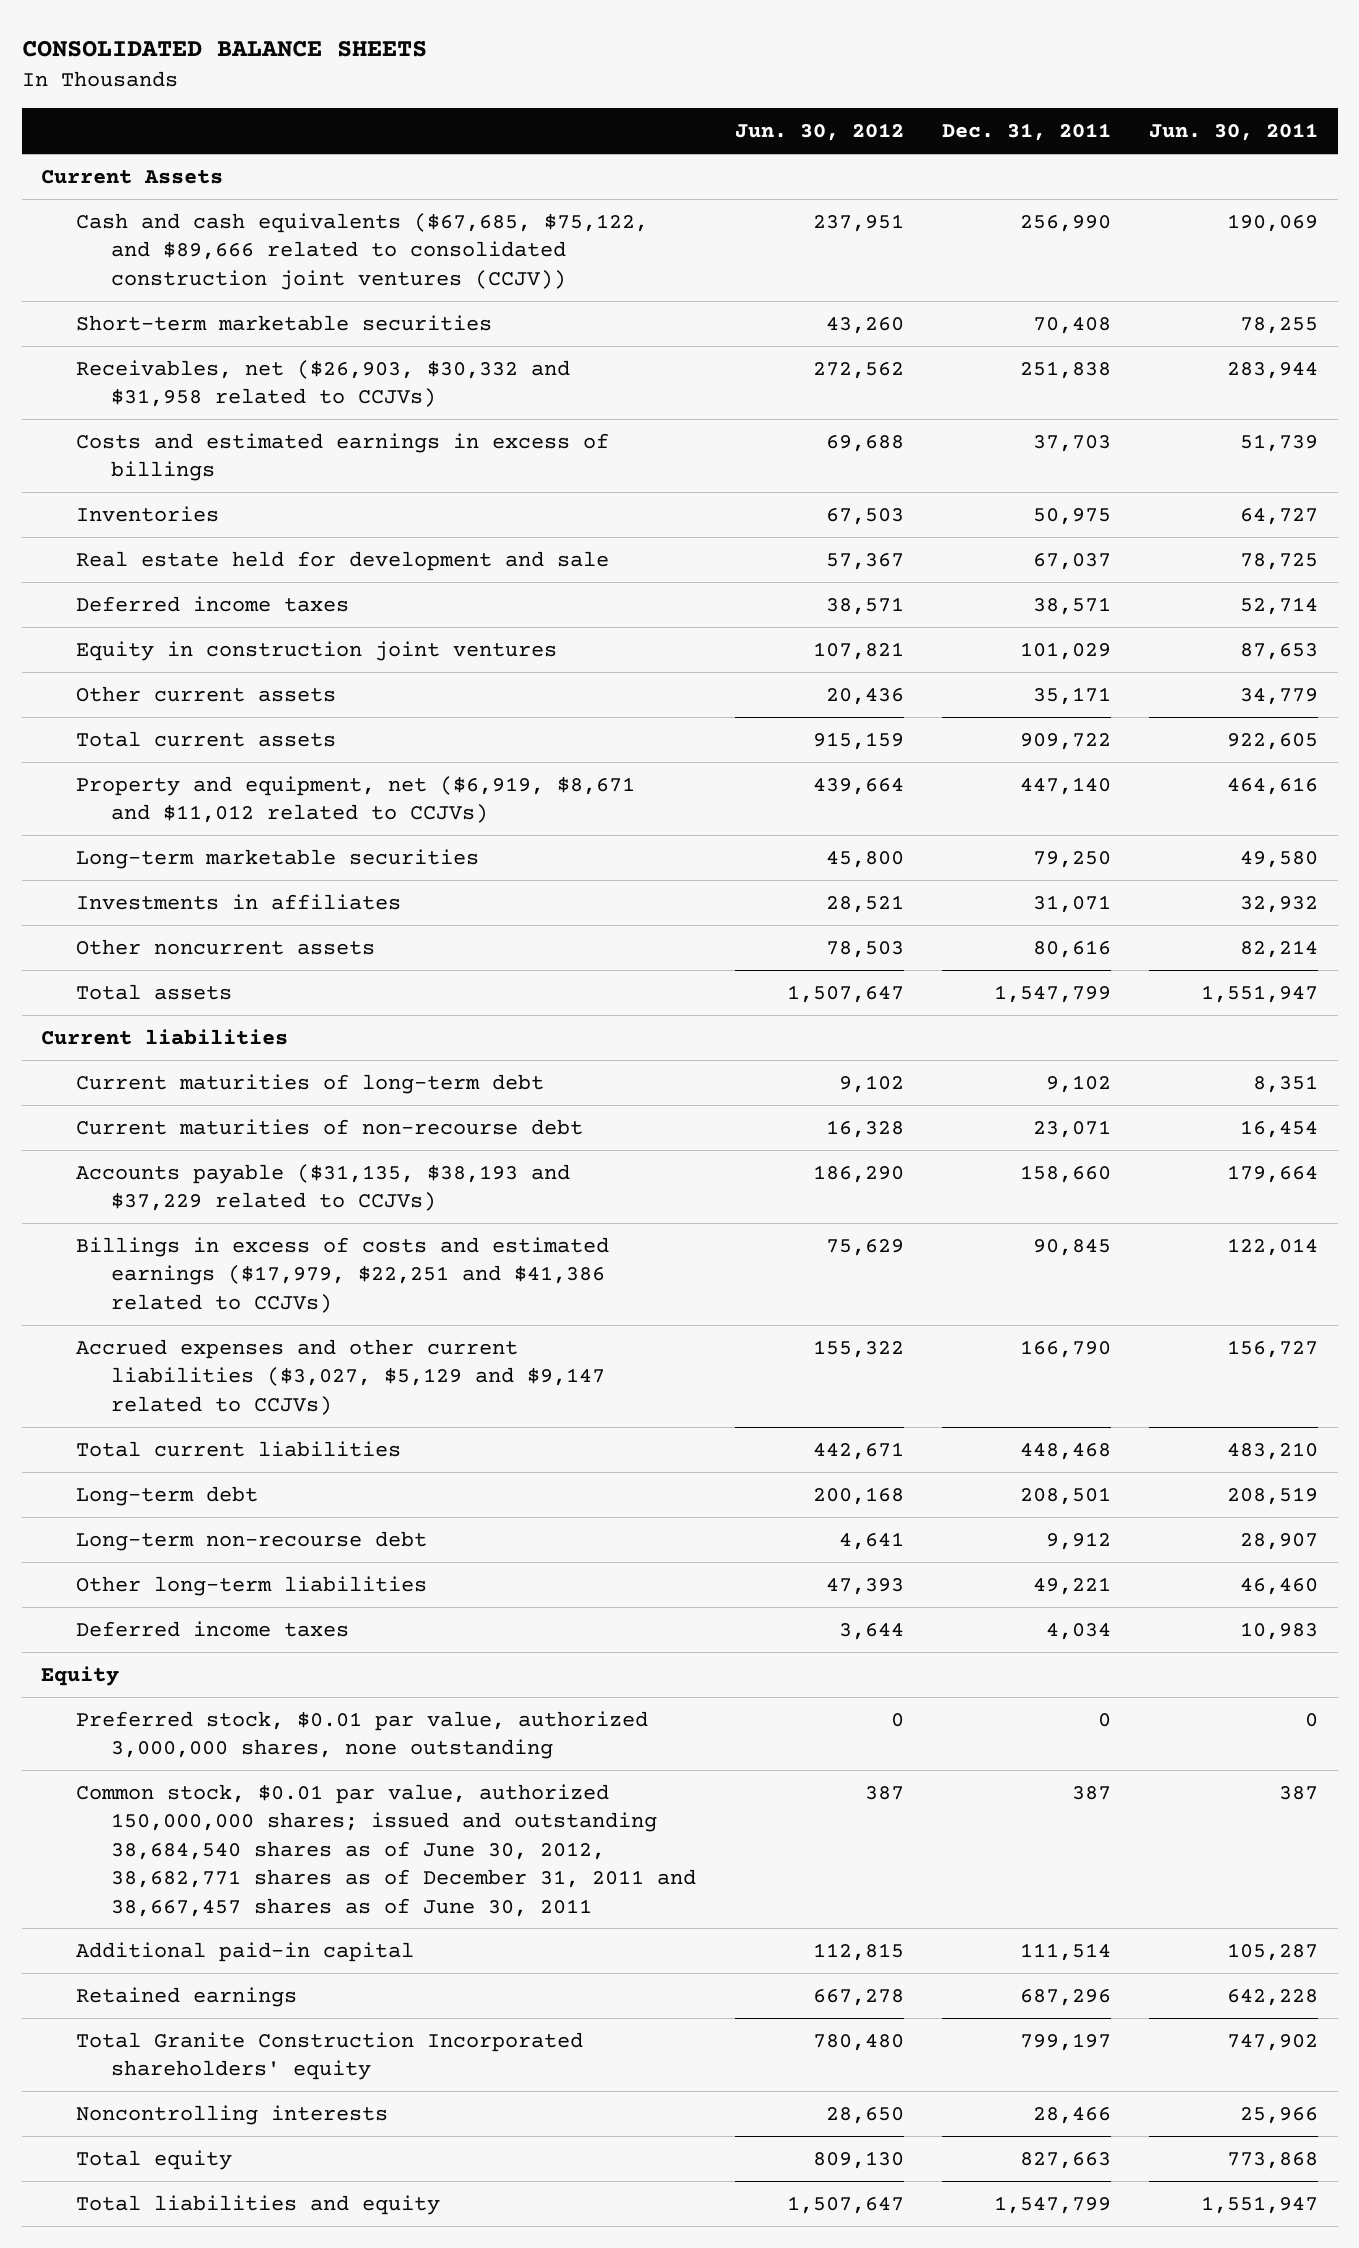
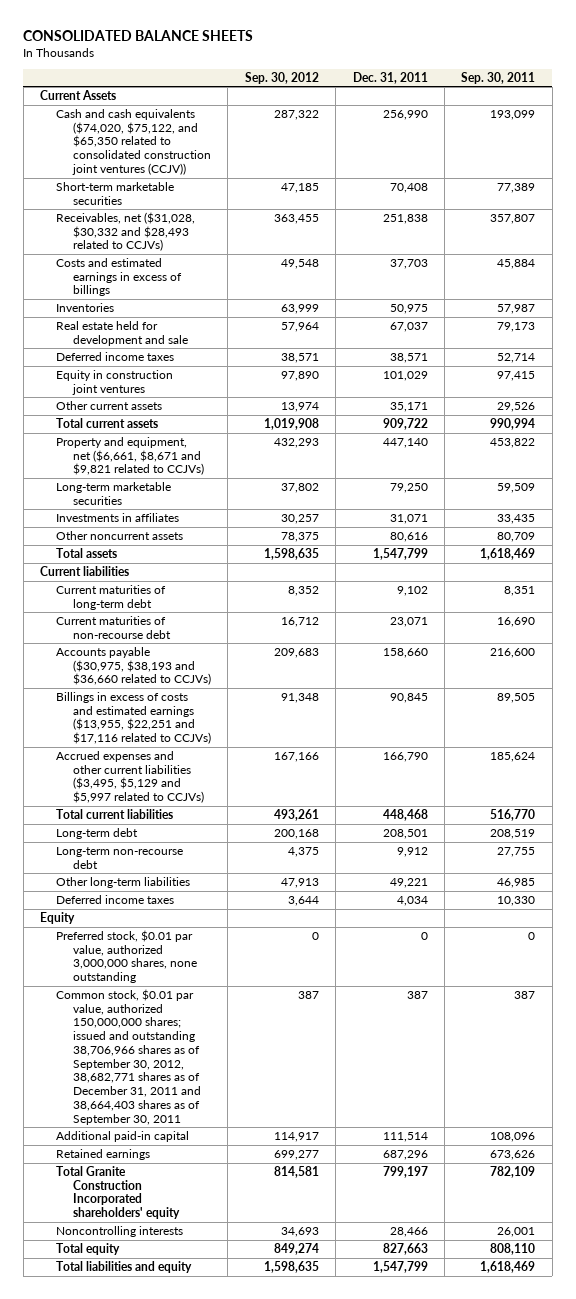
[734,123,904,142] Jun. 30, 2012 -> none
[1149,123,1319,142] Jun. 30, 2011 -> none
none -> [244,71,319,84] Sep. 30, 2012
none -> [461,71,536,84] Sep. 30, 2011
[76,212,649,290] Cash and cash equivalents ($67,685, $75,122, and $89,666 related to consolidated construction joint ventures (CCJV)) -> [56,109,211,175] Cash and cash equivalents ($74,020, $75,122, and $65,350 related to consolidated construction joint ventures (CCJV))
[76,359,571,408] Receivables, net ($26,903, $30,332 and $31,958 related to CCJVs) -> [56,212,196,252] Receivables, net ($31,028, $30,332 and $28,493 related to CCJVs)
[76,775,636,824] Property and equipment, net ($6,919, $8,671 and $11,012 related to CCJVs) -> [56,437,204,476] Property and equipment, net ($6,661, $8,671 and $9,821 related to CCJVs)
[76,1163,571,1212] Accounts payable ($31,135, $38,193 and $37,229 related to CCJVs) -> [56,647,211,686] Accounts payable ($30,975, $38,193 and $36,660 related to CCJVs)
[76,1236,610,1313] Billings in excess of costs and estimated earnings ($17,979, $22,251 and $41,386 related to CCJVs) -> [56,692,211,745] Billings in excess of costs and estimated earnings ($13,955, $22,251 and $17,116 related to CCJVs)
[76,1338,606,1415] Accrued expenses and other current liabilities ($3,027, $5,129 and $9,147 related to CCJVs) -> [56,751,204,804] Accrued expenses and other current liabilities ($3,495, $5,129 and $5,997 related to CCJVs)
[76,1783,697,1917] Common stock, $0.01 par value, authorized 150,000,000 shares; issued and outstanding 38,684,540 shares as of June 30, 2012, 38,682,771 shares as of December 31, 2011 and 38,667,457 shares as of June 30, 2011 -> [56,989,201,1125] Common stock, $0.01 par value, authorized 150,000,000 shares; issued and outstanding 38,706,966 shares as of September 30, 2012, 38,682,771 shares as of December 31, 2011 and 38,664,403 shares as of September 30, 2011

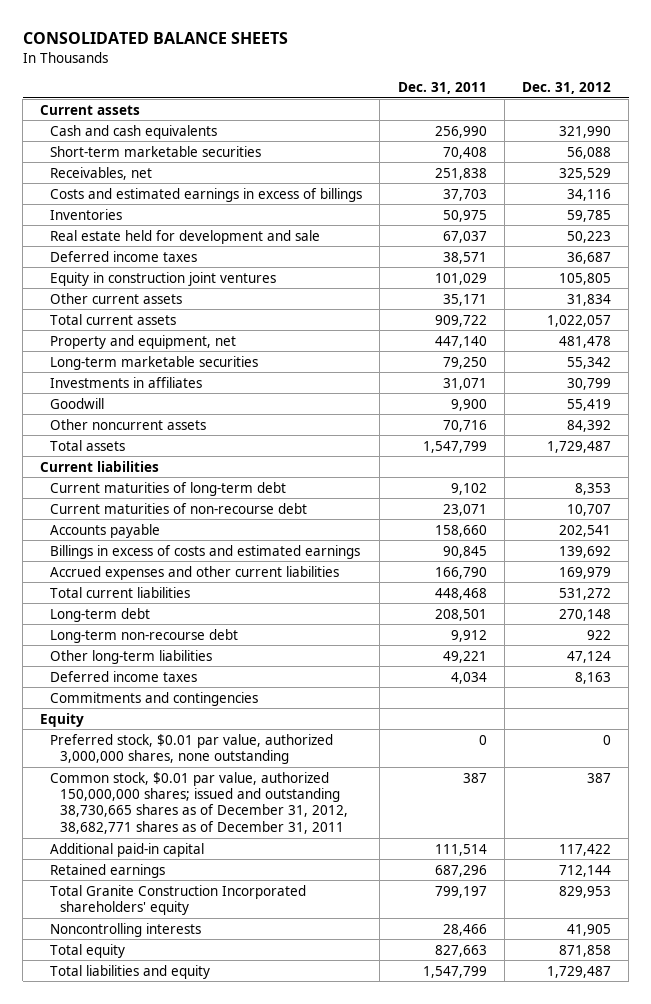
[244,71,319,84] Sep. 30, 2012 -> none
[461,71,536,84] Sep. 30, 2011 -> none
none -> [522,81,612,94] Dec. 31, 2012
[40,90,117,101] Current Assets -> [40,104,141,115] Current assets
[56,109,211,175] Cash and cash equivalents ($74,020, $75,122, and $65,350 related to consolidated construction joint ventures (CCJV)) -> [50,124,218,139] Cash and cash equivalents
[56,212,196,252] Receivables, net ($31,028, $30,332 and $28,493 related to CCJVs) -> [50,166,153,180] Receivables, net
[56,437,204,476] Property and equipment, net ($6,661, $8,671 and $9,821 related to CCJVs) -> [50,334,237,349] Property and equipment, net
none -> [50,397,105,409] Goodwill
[389,532,428,543] 80,616 -> [442,419,487,432] 70,716
[56,647,211,686] Accounts payable ($30,975, $38,193 and $36,660 related to CCJVs) -> [50,523,161,538] Accounts payable
[56,692,211,745] Billings in excess of costs and estimated earnings ($13,955, $22,251 and $17,116 related to CCJVs) -> [50,544,361,559] Billings in excess of costs and estimated earnings
[56,751,204,804] Accrued expenses and other current liabilities ($3,495, $5,129 and $5,997 related to CCJVs) -> [50,565,340,580] Accrued expenses and other current liabilities
none -> [50,691,259,706] Commitments and contingencies
[56,989,201,1125] Common stock, $0.01 par value, authorized 150,000,000 shares; issued and outstanding 38,706,966 shares as of September 30, 2012, 38,682,771 shares as of December 31, 2011 and 38,664,403 shares as of September 30, 2011 -> [50,771,348,834] Common stock, $0.01 par value, authorized 150,000,000 shares; issued and outstanding 38,730,665 shares as of December 31, 2012, 38,682,771 shares as of December 31, 2011

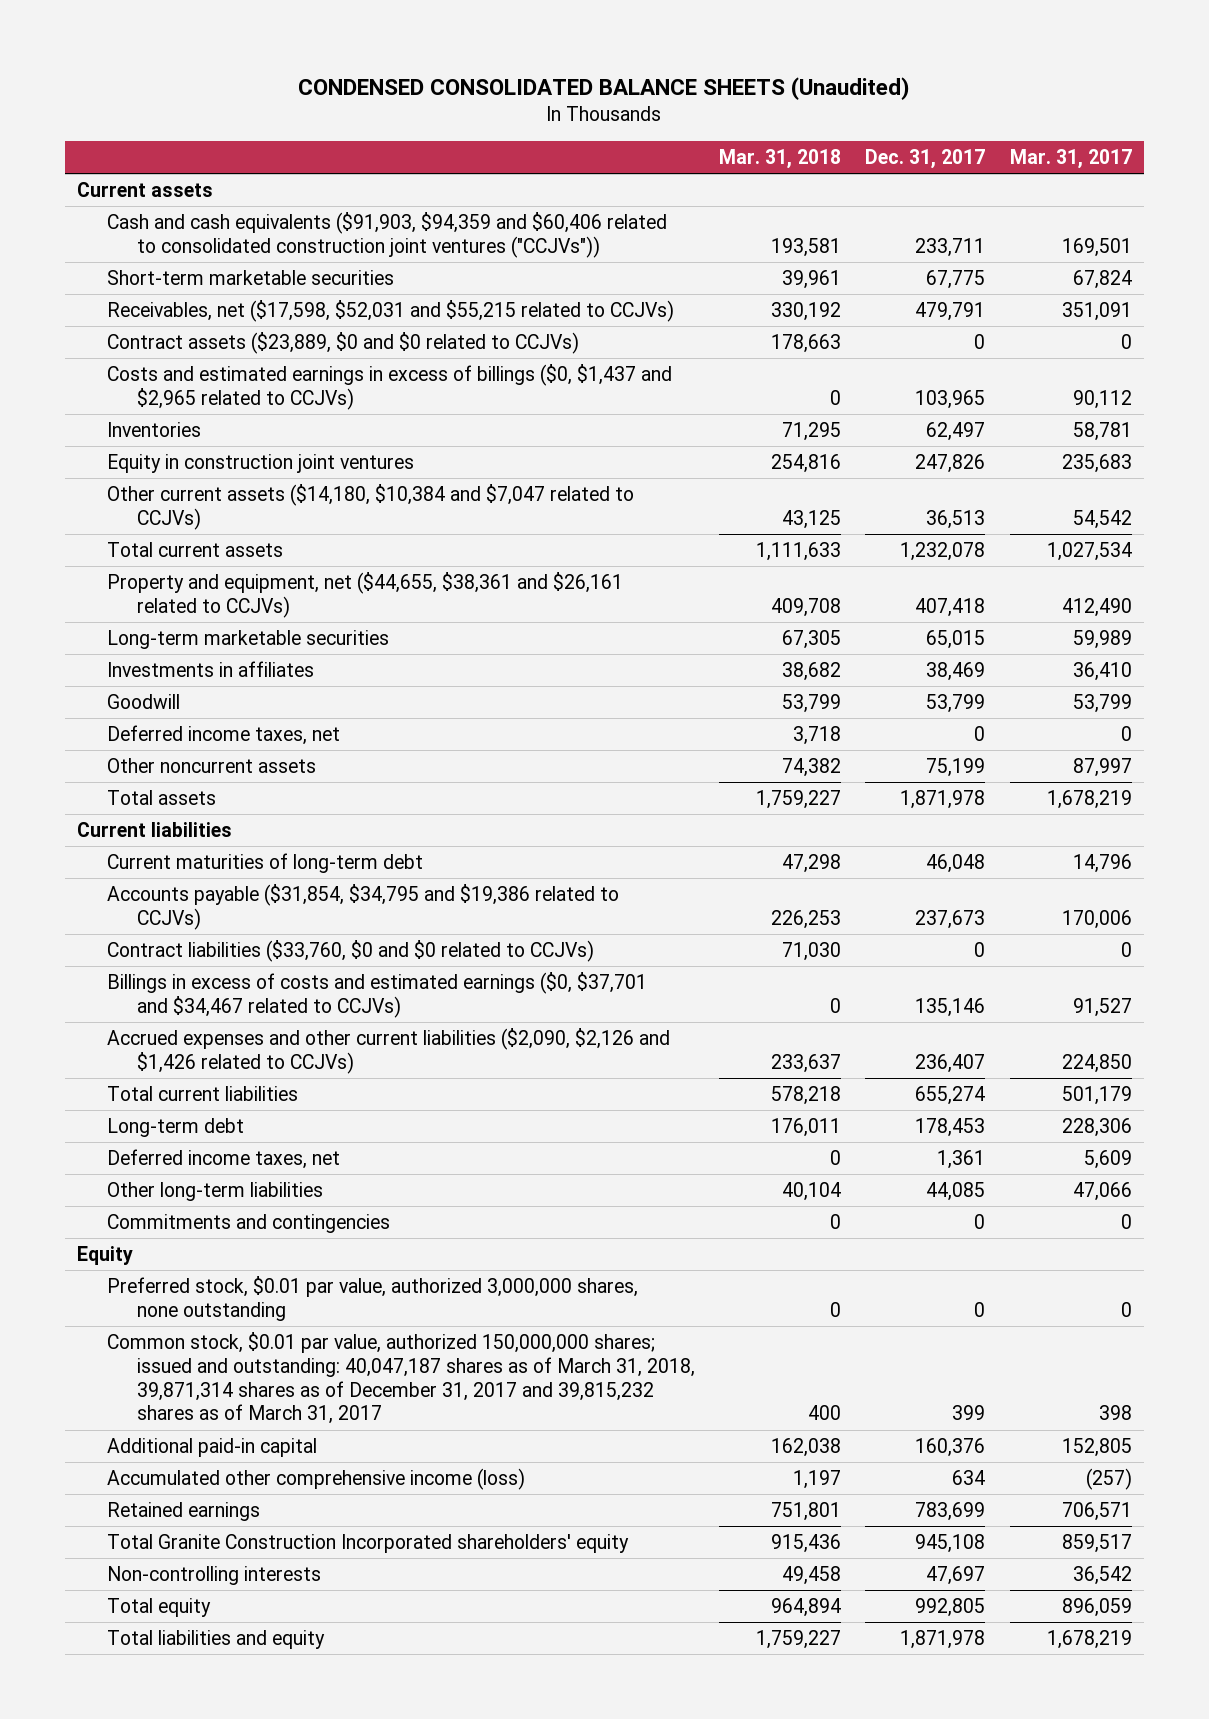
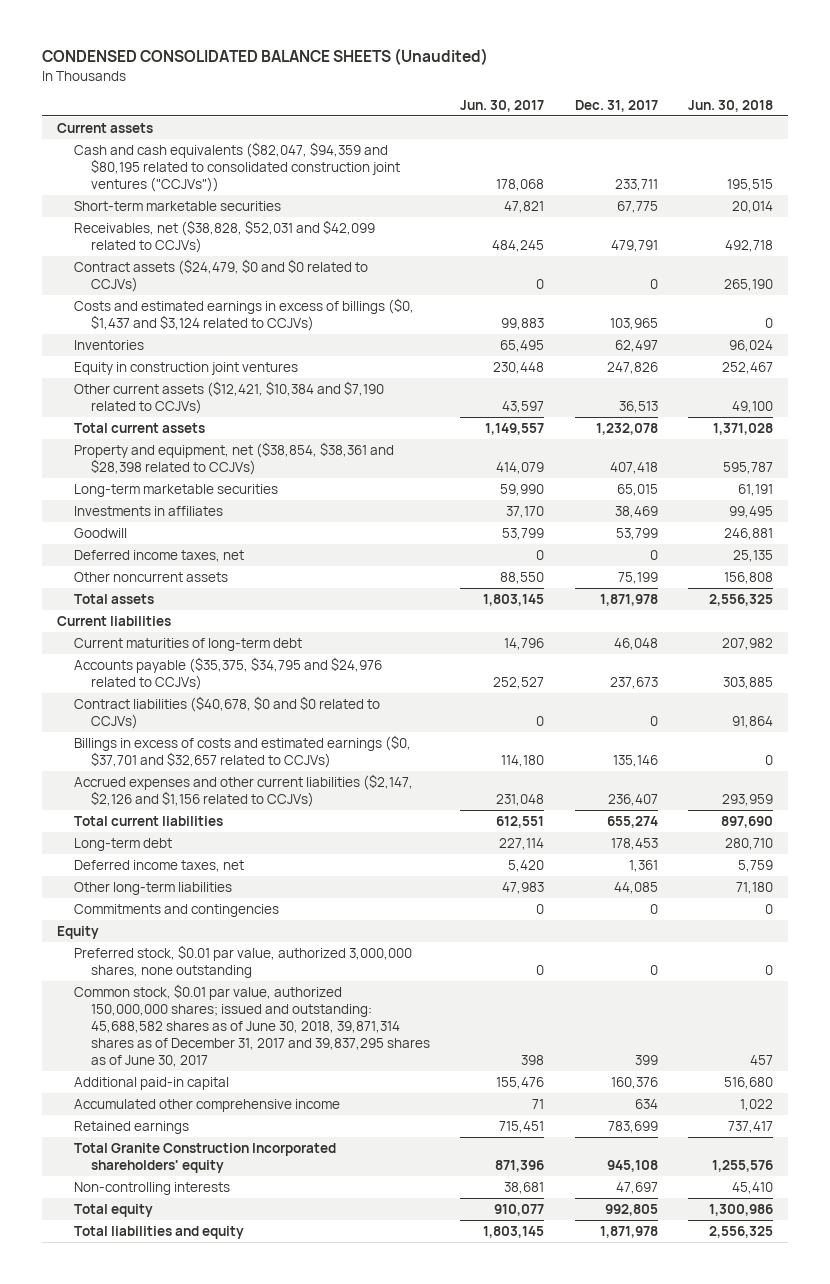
[719,148,842,169] Mar. 31, 2018 -> none
[1009,148,1132,169] Mar. 31, 2017 -> none
none -> [460,99,545,112] Jun. 30, 2017
none -> [688,99,774,112] Jun. 30, 2018
[106,212,667,258] Cash and cash equivalents ($91,903, $94,359 and $60,406 related to consolidated construction joint ventures ("CCJVs")) -> [73,141,400,192] Cash and cash equivalents ($82,047, $94,359 and $80,195 related to consolidated construction joint ventures ("CCJVs"))
[106,300,674,323] Receivables, net ($17,598, $52,031 and $55,215 related to CCJVs) -> [73,219,375,253] Receivables, net ($38,828, $52,031 and $42,099 related to CCJVs)
[106,332,579,355] Contract assets ($23,889, $0 and $0 related to CCJVs) -> [73,258,368,292] Contract assets ($24,479, $0 and $0 related to CCJVs)
[106,364,672,410] Costs and estimated earnings in excess of billings ($0, $1,437 and $2,965 related to CCJVs) -> [73,297,414,331] Costs and estimated earnings in excess of billings ($0, $1,437 and $3,124 related to CCJVs)
[106,484,634,530] Other current assets ($14,180, $10,384 and $7,047 related to CCJVs) -> [73,380,384,414] Other current assets ($12,421, $10,384 and $7,190 related to CCJVs)
[106,572,623,618] Property and equipment, net ($44,655, $38,361 and $26,161 related to CCJVs) -> [73,441,394,475] Property and equipment, net ($38,854, $38,361 and $28,398 related to CCJVs)
[106,884,619,930] Accounts payable ($31,854, $34,795 and $19,386 related to CCJVs) -> [73,656,382,690] Accounts payable ($35,375, $34,795 and $24,976 related to CCJVs)
[106,940,594,963] Contract liabilities ($33,760, $0 and $0 related to CCJVs) -> [73,695,380,729] Contract liabilities ($40,678, $0 and $0 related to CCJVs)
[106,972,647,1018] Billings in excess of costs and estimated earnings ($0, $37,701 and $34,467 related to CCJVs) -> [73,734,411,768] Billings in excess of costs and estimated earnings ($0, $37,701 and $32,657 related to CCJVs)
[106,1028,670,1074] Accrued expenses and other current liabilities ($2,090, $2,126 and $1,426 related to CCJVs) -> [73,773,413,807] Accrued expenses and other current liabilities ($2,147, $2,126 and $1,156 related to CCJVs)
[106,1332,695,1425] Common stock, $0.01 par value, authorized 150,000,000 shares; issued and outstanding: 40,047,187 shares as of March 31, 2018, 39,871,314 shares as of December 31, 2017 and 39,815,232 shares as of March 31, 2017 -> [73,983,430,1067] Common stock, $0.01 par value, authorized 150,000,000 shares; issued and outstanding: 45,688,582 shares as of June 30, 2018, 39,871,314 shares as of December 31, 2017 and 39,837,295 shares as of June 30, 2017
[106,1468,525,1491] Accumulated other comprehensive income (loss) -> [73,1098,340,1112] Accumulated other comprehensive income

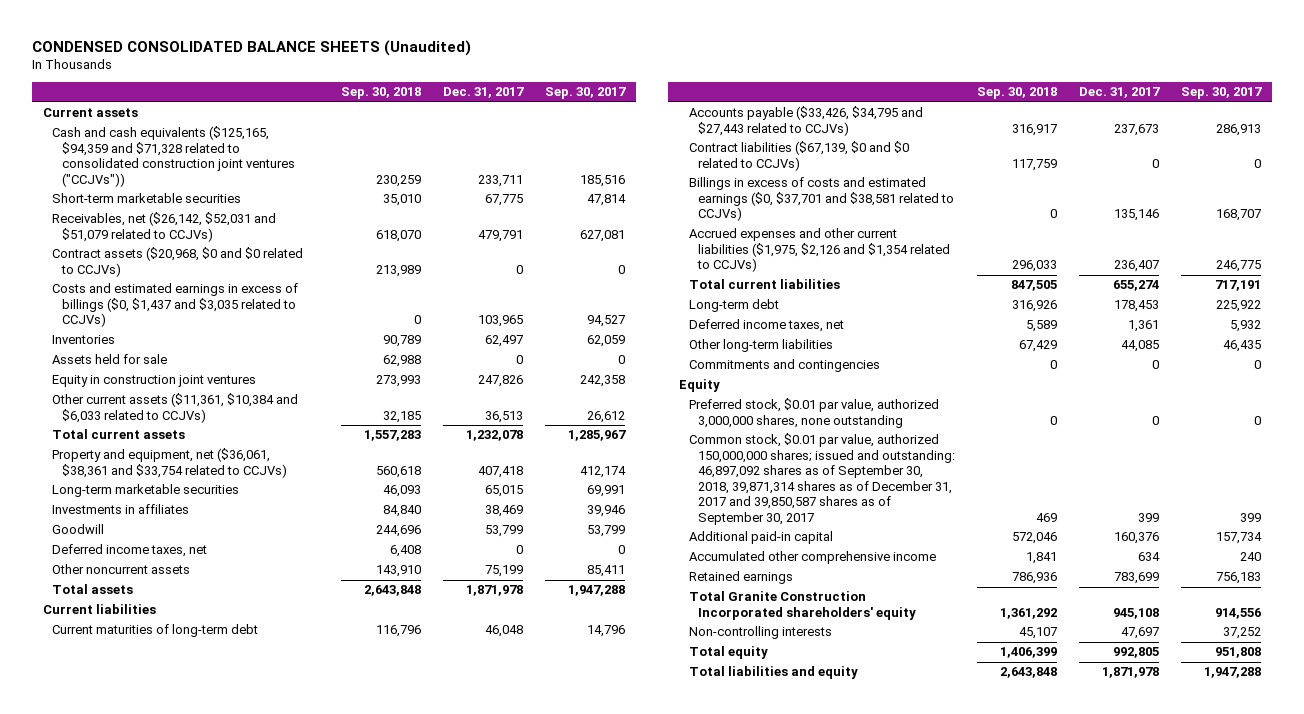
[460,99,545,112] Jun. 30, 2017 -> none
[688,99,774,112] Jun. 30, 2018 -> none
none -> [340,87,421,100] Sep. 30, 2018
none -> [544,87,626,100] Sep. 30, 2017
[73,141,400,192] Cash and cash equivalents ($82,047, $94,359 and $80,195 related to consolidated construction joint ventures ("CCJVs")) -> [52,126,295,187] Cash and cash equivalents ($125,165, $94,359 and $71,328 related to consolidated construction joint ventures ("CCJVs"))
[73,219,375,253] Receivables, net ($38,828, $52,031 and $42,099 related to CCJVs) -> [52,212,277,242] Receivables, net ($26,142, $52,031 and $51,079 related to CCJVs)
[73,258,368,292] Contract assets ($24,479, $0 and $0 related to CCJVs) -> [52,247,304,277] Contract assets ($20,968, $0 and $0 related to CCJVs)
[73,297,414,331] Costs and estimated earnings in excess of billings ($0, $1,437 and $3,124 related to CCJVs) -> [52,283,299,328] Costs and estimated earnings in excess of billings ($0, $1,437 and $3,035 related to CCJVs)
none -> [52,354,168,365] Assets held for sale
[73,380,384,414] Other current assets ($12,421, $10,384 and $7,190 related to CCJVs) -> [52,393,299,423] Other current assets ($11,361, $10,384 and $6,033 related to CCJVs)
[73,441,394,475] Property and equipment, net ($38,854, $38,361 and $28,398 related to CCJVs) -> [52,448,287,478] Property and equipment, net ($36,061, $38,361 and $33,754 related to CCJVs)
[73,656,382,690] Accounts payable ($35,375, $34,795 and $24,976 related to CCJVs) -> [688,106,923,136] Accounts payable ($33,426, $34,795 and $27,443 related to CCJVs)
[73,695,380,729] Contract liabilities ($40,678, $0 and $0 related to CCJVs) -> [688,141,909,171] Contract liabilities ($67,139, $0 and $0 related to CCJVs)
[73,734,411,768] Billings in excess of costs and estimated earnings ($0, $37,701 and $32,657 related to CCJVs) -> [688,177,955,222] Billings in excess of costs and estimated earnings ($0, $37,701 and $38,581 related to CCJVs)
[73,773,413,807] Accrued expenses and other current liabilities ($2,147, $2,126 and $1,156 related to CCJVs) -> [688,228,951,273] Accrued expenses and other current liabilities ($1,975, $2,126 and $1,354 related to CCJVs)
[73,983,430,1067] Common stock, $0.01 par value, authorized 150,000,000 shares; issued and outstanding: 45,688,582 shares as of June 30, 2018, 39,871,314 shares as of December 31, 2017 and 39,837,295 shares as of June 30, 2017 -> [688,433,956,525] Common stock, $0.01 par value, authorized 150,000,000 shares; issued and outstanding: 46,897,092 shares as of September 30, 2018, 39,871,314 shares as of December 31, 2017 and 39,850,587 shares as of September 30, 2017

